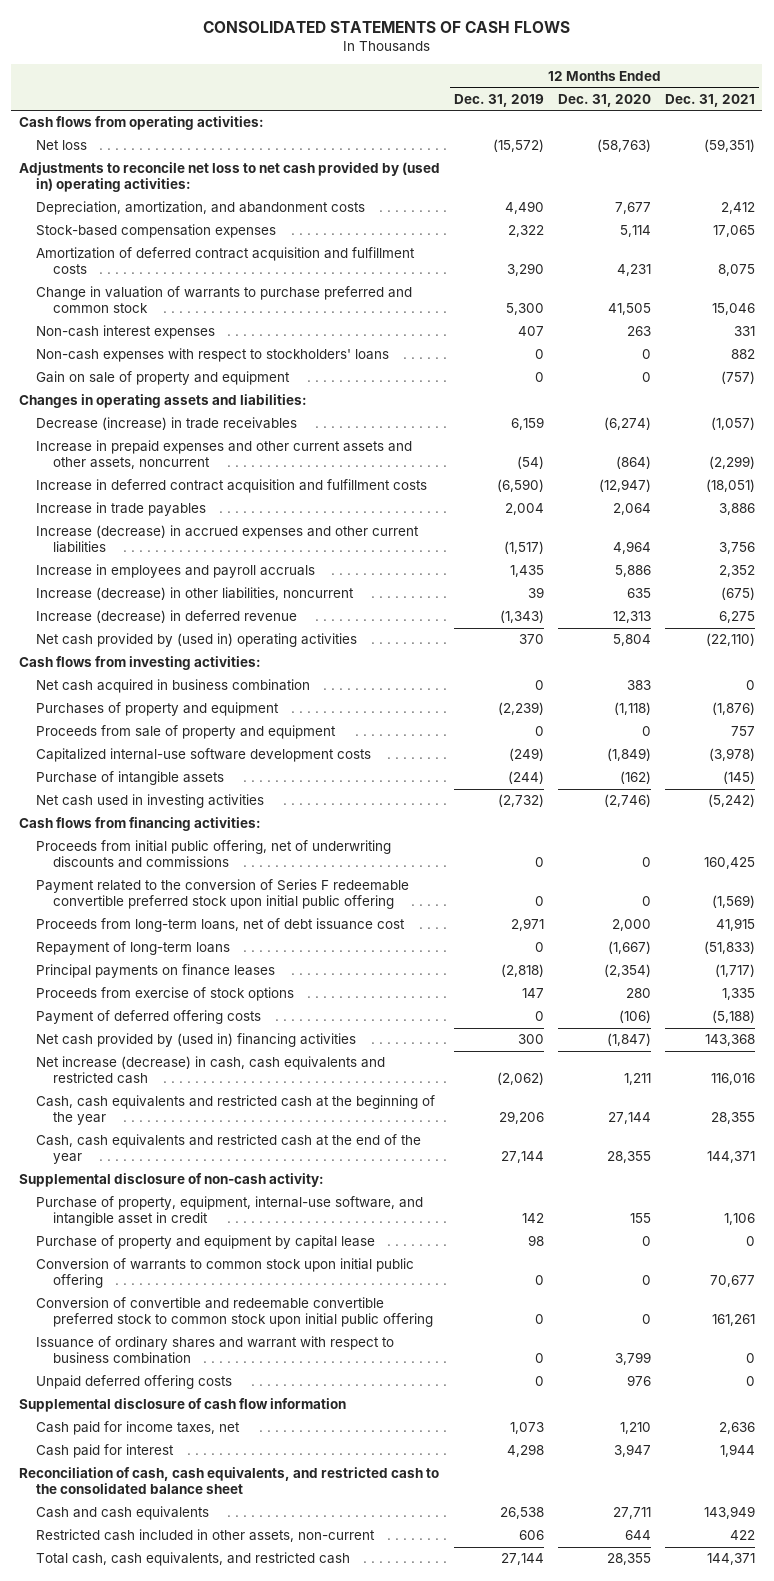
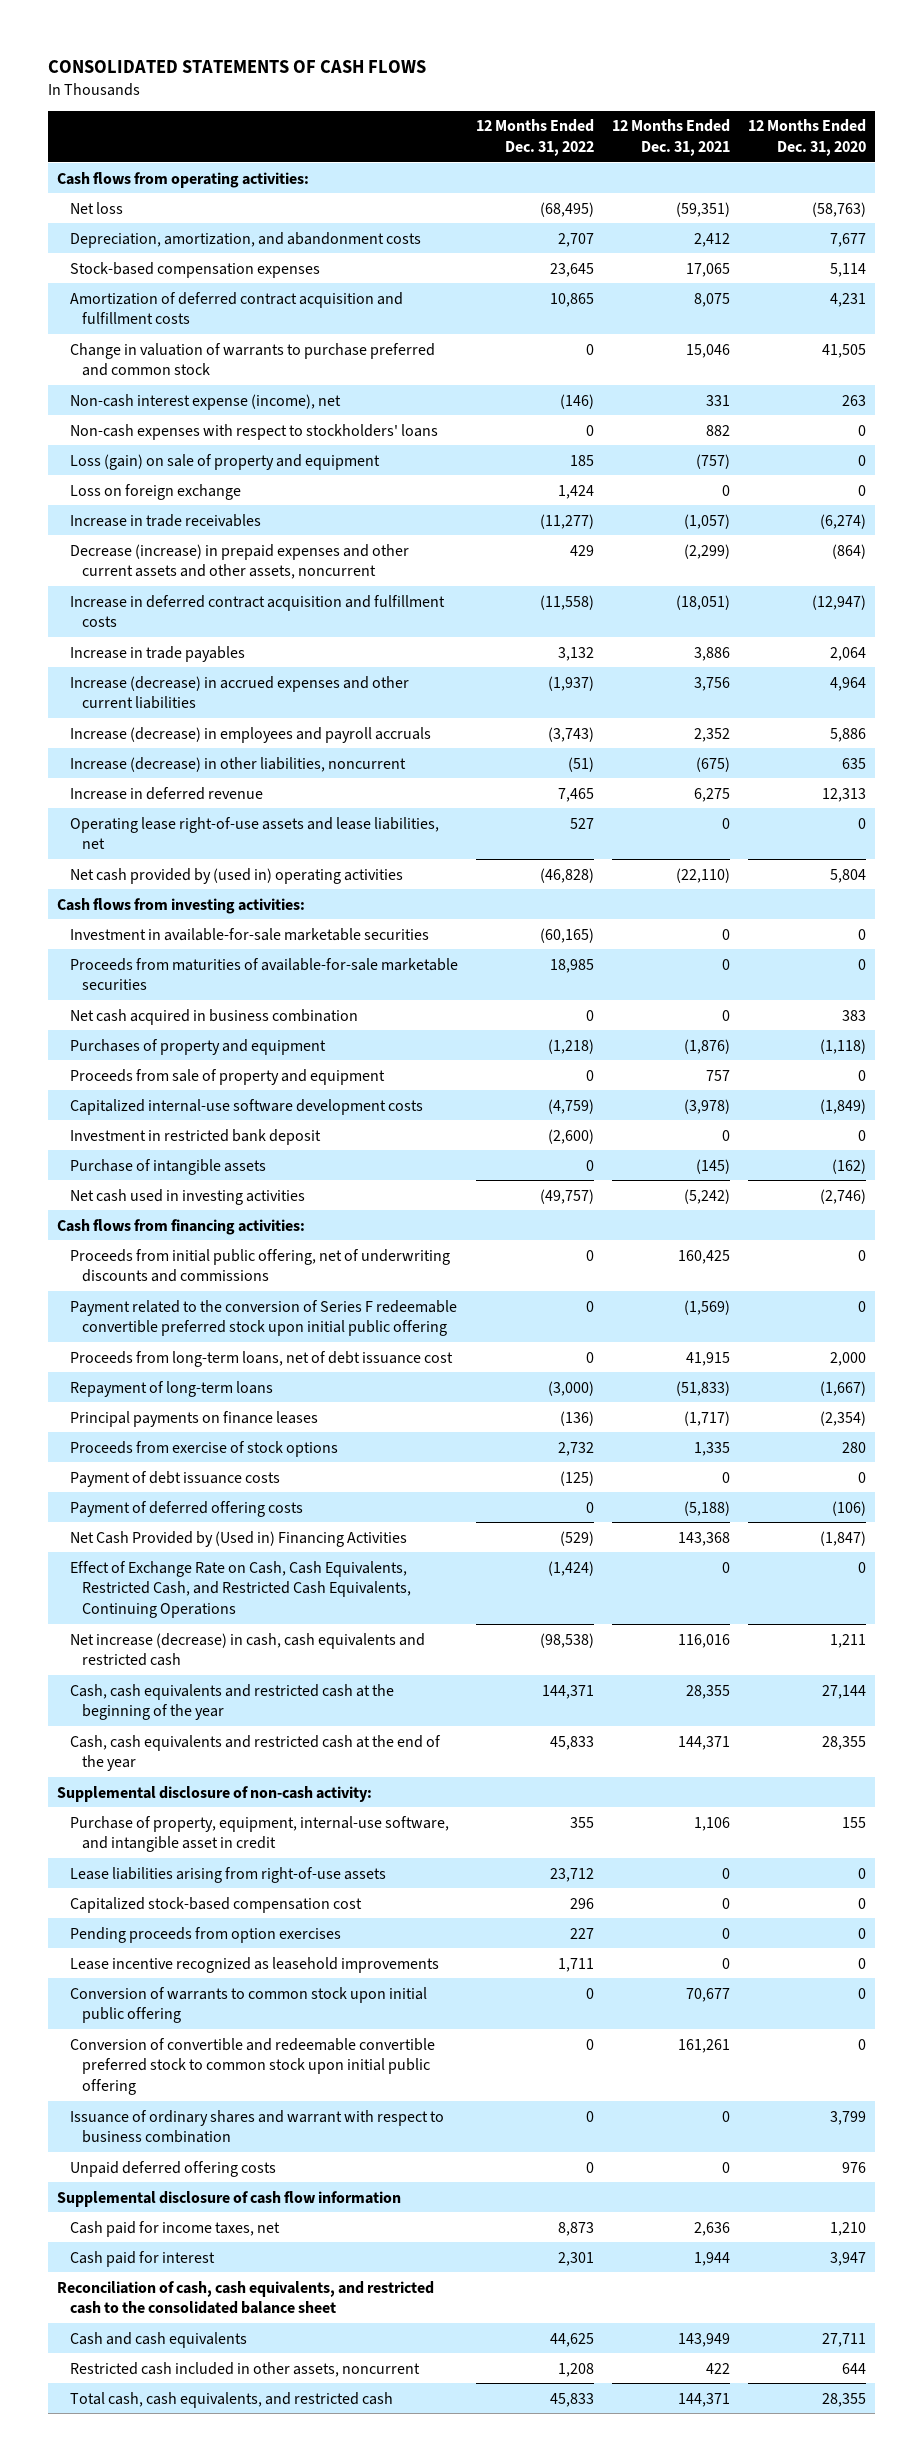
[453,93,544,107] Dec. 31, 2019 -> none
none -> [475,119,594,156] 12 Months Ended Dec. 31, 2022
[18,162,440,193] Adjustments to reconcile net loss to net cash provided by (used in) operating activities: -> none
[35,325,215,340] Non-cash interest expenses -> [69,393,341,410] Non-cash interest expense (income), net
[18,394,307,409] Changes in operating assets and liabilities: -> none
[35,371,290,386] Gain on sale of property and equipment -> [69,453,380,470] Loss (gain) on sale of property and equipment
none -> [69,483,241,500] Loss on foreign exchange
[35,417,297,431] Decrease (increase) in trade receivables -> [69,513,261,527] Increase in trade receivables
[35,440,412,470] Increase in prepaid expenses and other current assets and other assets, noncurrent -> [69,543,409,580] Decrease (increase) in prepaid expenses and other current assets and other assets, noncurrent
[35,564,315,579] Increase in employees and payroll accruals -> [69,726,431,743] Increase (decrease) in employees and payroll accruals
[35,610,297,624] Increase (decrease) in deferred revenue -> [69,786,263,800] Increase in deferred revenue
none -> [69,816,439,850] Operating lease right-of-use assets and lease liabilities, net
none -> [69,927,429,941] Investment in available-for-sale marketable securities
none -> [69,957,458,991] Proceeds from maturities of available-for-sale marketable securities
none -> [69,1128,321,1145] Investment in restricted bank deposit
none -> [69,1470,280,1487] Payment of debt issuance costs
[35,1033,356,1048] Net cash provided by (used in) financing activities -> [69,1530,407,1547] Net Cash Provided by (Used in) Financing Activities
none -> [69,1560,412,1618] Effect of Exchange Rate on Cash, Cash Equivalents, Restricted Cash, and Restricted Cash Equivalents, Continuing Operations
[35,1235,375,1250] Purchase of property and equipment by capital lease -> none
none -> [69,1866,386,1883] Lease liabilities arising from right-of-use assets
none -> [69,1896,362,1913] Capitalized stock-based compensation cost
none -> [69,1926,341,1943] Pending proceeds from option exercises
none -> [69,1956,439,1973] Lease incentive recognized as leasehold improvements
[35,1529,375,1543] Restricted cash included in other assets, non-current -> [69,2361,420,2377] Restricted cash included in other assets, noncurrent

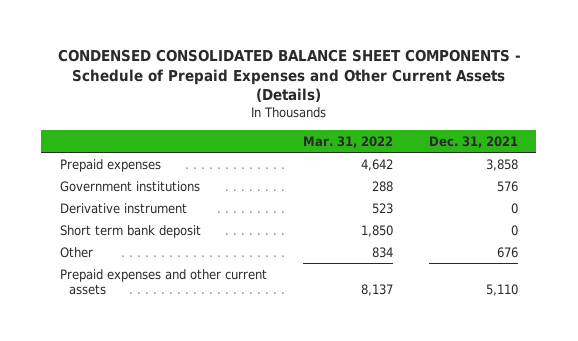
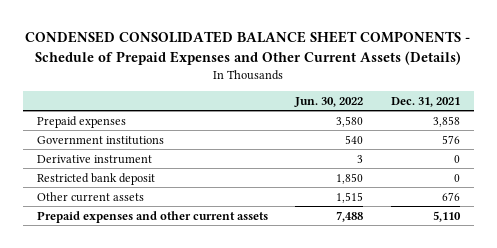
[302,135,393,148] Mar. 31, 2022 -> none
none -> [294,96,364,107] Jun. 30, 2022
[59,224,201,238] Short term bank deposit -> [36,172,155,185] Restricted bank deposit
[59,246,93,258] Other -> [36,191,144,202] Other current assets

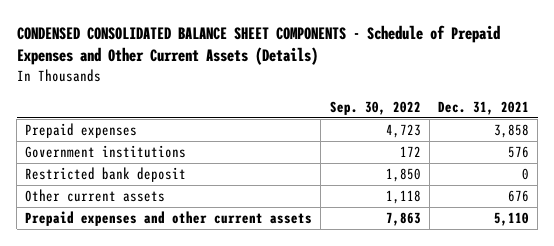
[294,96,364,107] Jun. 30, 2022 -> none
none -> [329,100,421,115] Sep. 30, 2022
[36,154,152,164] Derivative instrument -> none

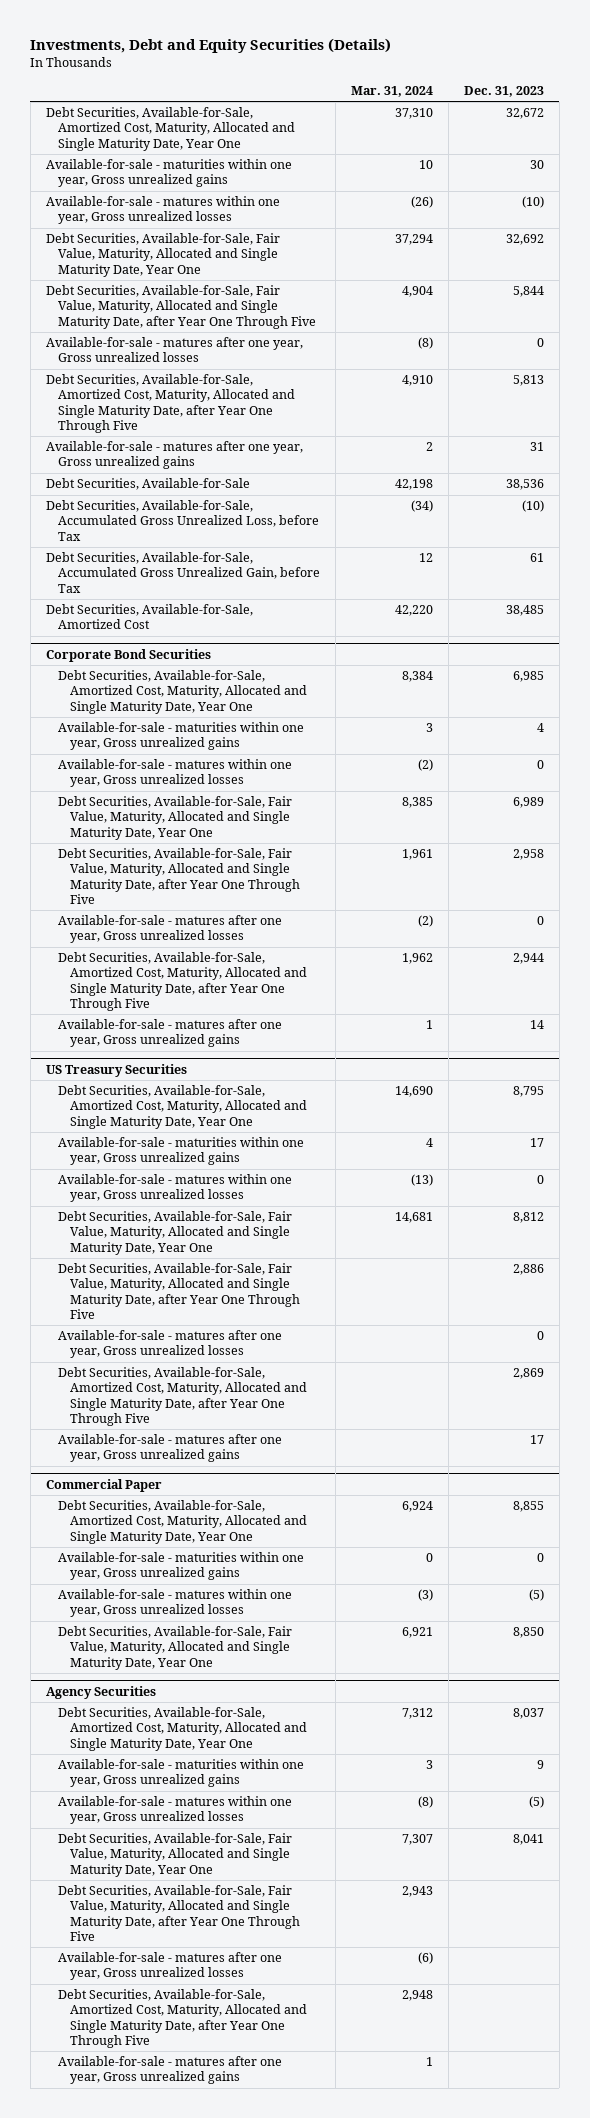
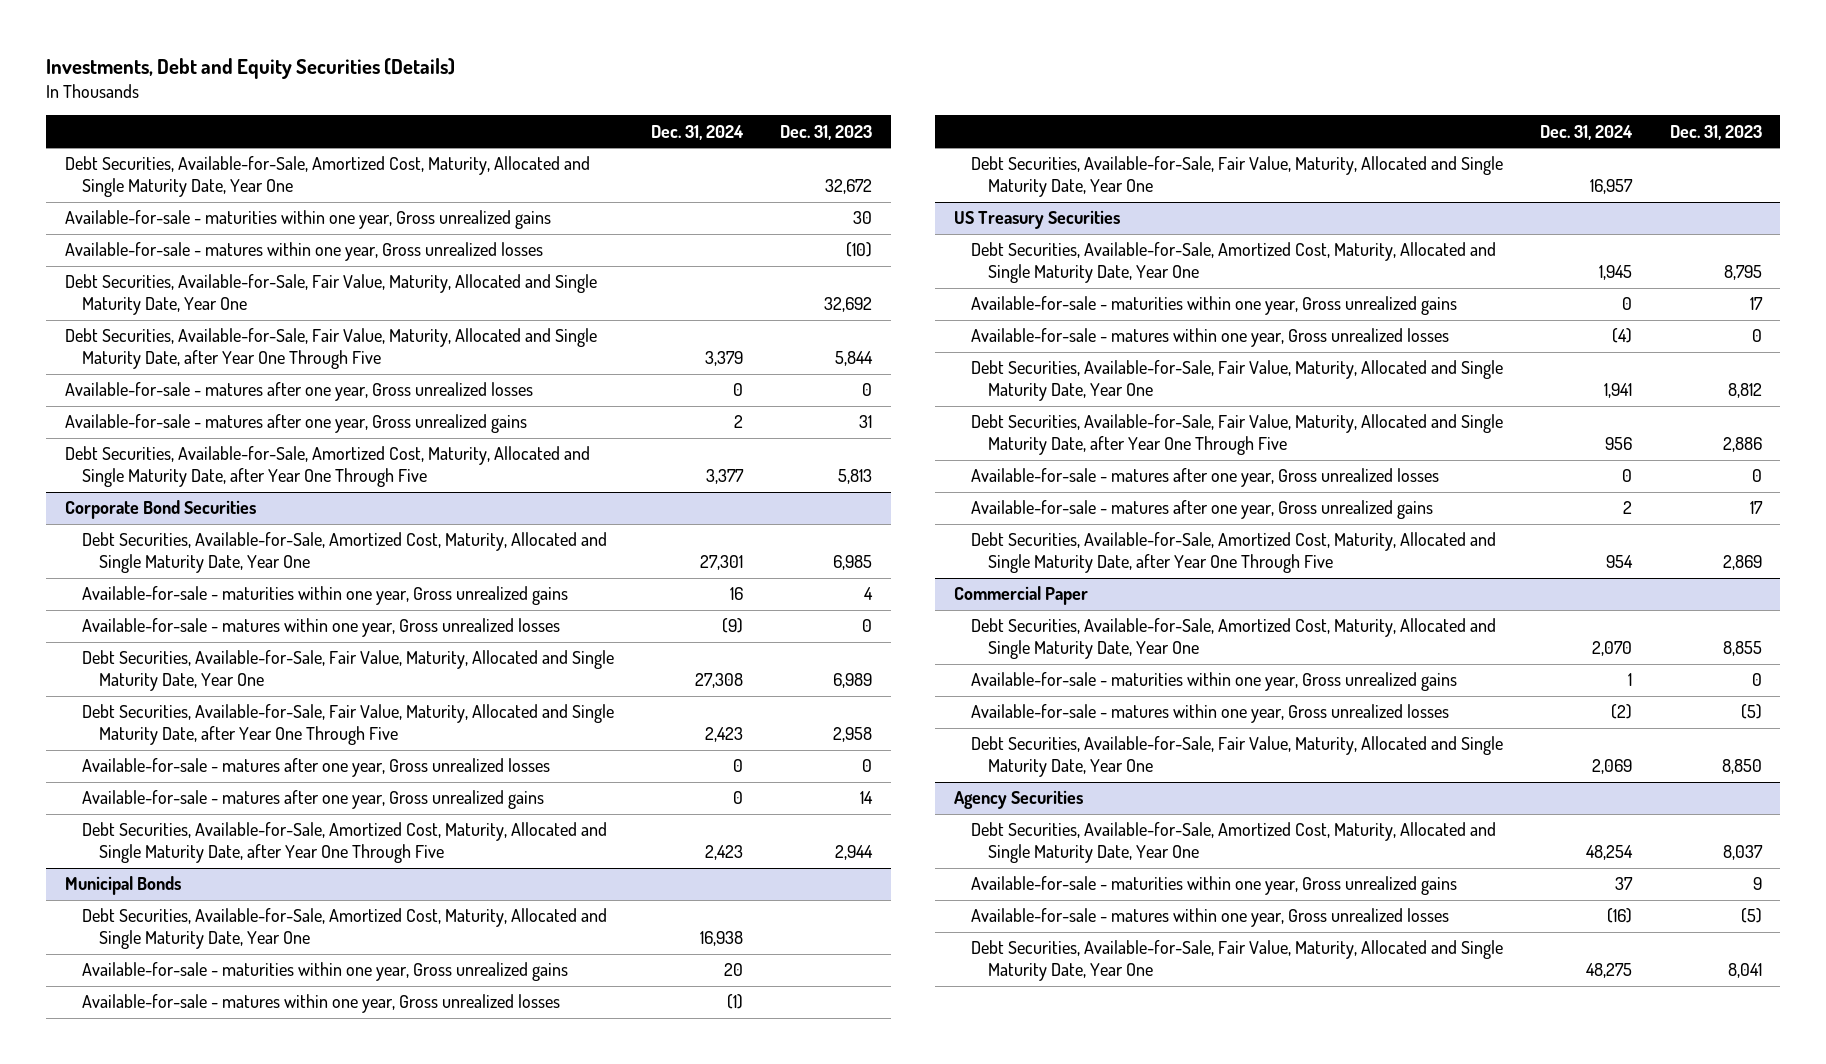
[350,85,433,97] Mar. 31, 2024 -> none
none -> [651,124,745,140] Dec. 31, 2024
[45,478,250,491] Debt Securities, Available-for-Sale -> none
[45,500,319,541] Debt Securities, Available-for-Sale, Accumulated Gross Unrealized Loss, before Tax -> none
[45,552,320,593] Debt Securities, Available-for-Sale, Accumulated Gross Unrealized Gain, before Tax -> none
[45,604,253,630] Debt Securities, Available-for-Sale, Amortized Cost -> none
[45,374,295,433] Debt Securities, Available-for-Sale, Amortized Cost, Maturity, Allocated and Single Maturity Date, after Year One Through Five -> [64,446,590,488] Debt Securities, Available-for-Sale, Amortized Cost, Maturity, Allocated and Single Maturity Date, after Year One Through Five
[57,952,307,1011] Debt Securities, Available-for-Sale, Amortized Cost, Maturity, Allocated and Single Maturity Date, after Year One Through Five -> [81,822,607,864] Debt Securities, Available-for-Sale, Amortized Cost, Maturity, Allocated and Single Maturity Date, after Year One Through Five
none -> [64,876,181,896] Municipal Bonds
none -> [81,908,607,950] Debt Securities, Available-for-Sale, Amortized Cost, Maturity, Allocated and Single Maturity Date, Year One
none -> [81,962,568,982] Available-for-sale - maturities within one year, Gross unrealized gains
none -> [81,994,560,1014] Available-for-sale - matures within one year, Gross unrealized losses
none -> [971,156,1504,198] Debt Securities, Available-for-Sale, Fair Value, Maturity, Allocated and Single Maturity Date, Year One
[57,1367,307,1426] Debt Securities, Available-for-Sale, Amortized Cost, Maturity, Allocated and Single Maturity Date, after Year One Through Five -> [971,532,1497,574] Debt Securities, Available-for-Sale, Amortized Cost, Maturity, Allocated and Single Maturity Date, after Year One Through Five
[57,1885,300,1941] Debt Securities, Available-for-Sale, Fair Value, Maturity, Allocated and Single Maturity Date, after Year One Through Five -> none
[57,1952,282,1981] Available-for-sale - matures after one year, Gross unrealized losses -> none
[57,1989,307,2048] Debt Securities, Available-for-Sale, Amortized Cost, Maturity, Allocated and Single Maturity Date, after Year One Through Five -> none
[57,2056,282,2085] Available-for-sale - matures after one year, Gross unrealized gains -> none

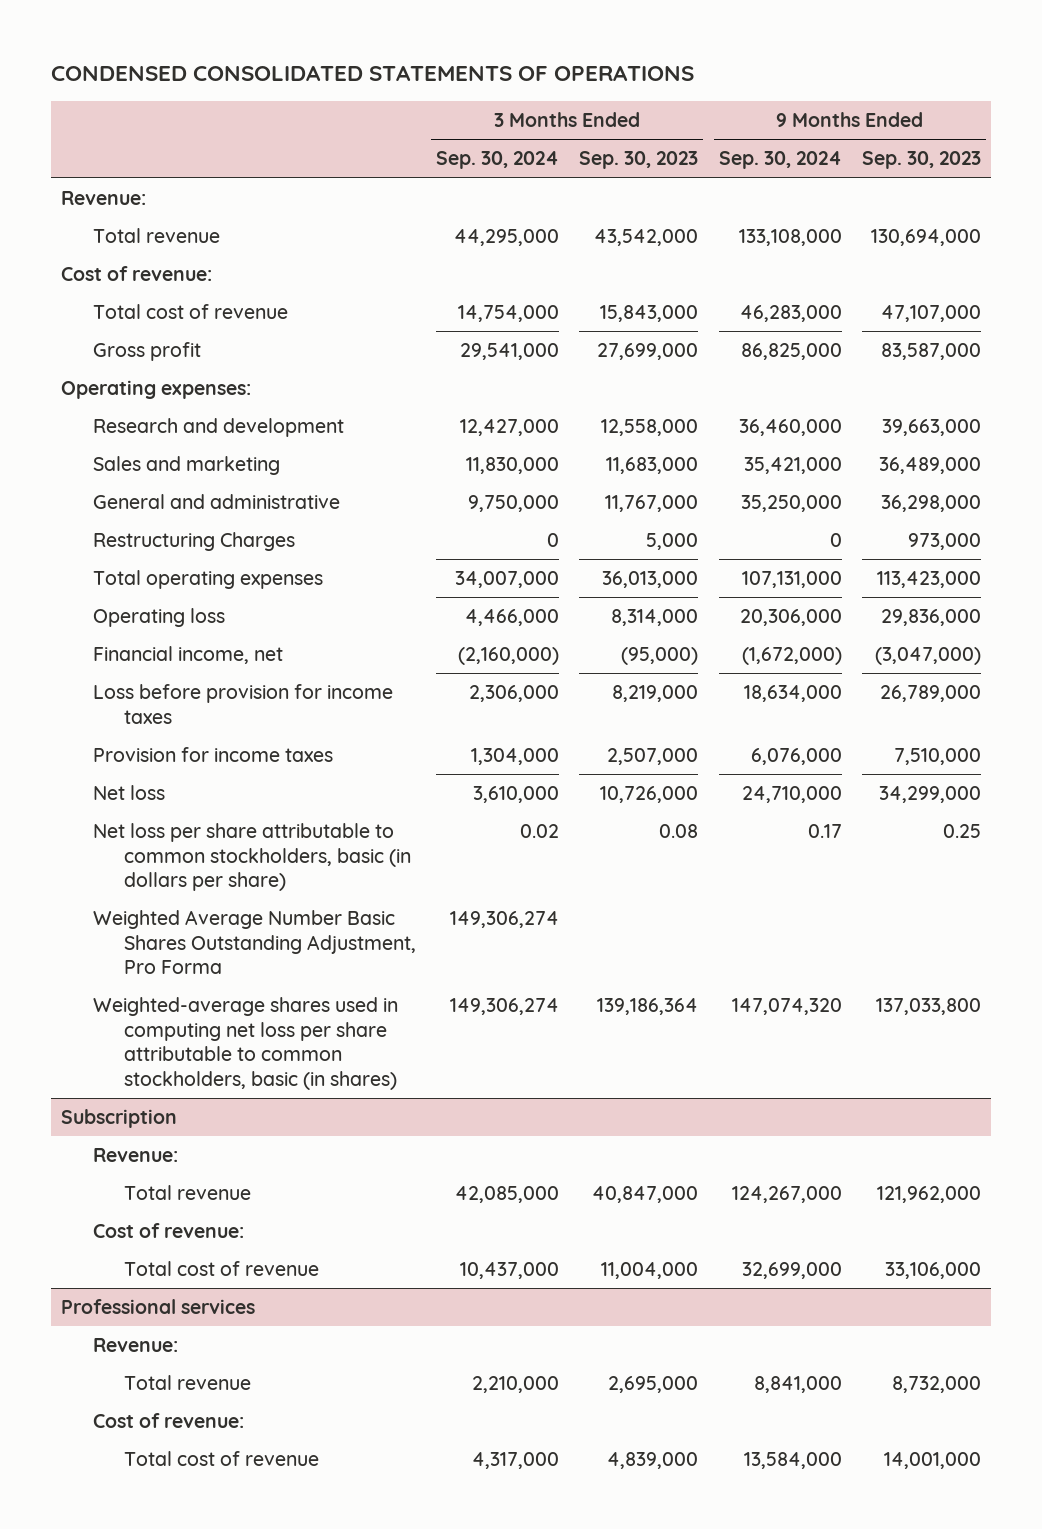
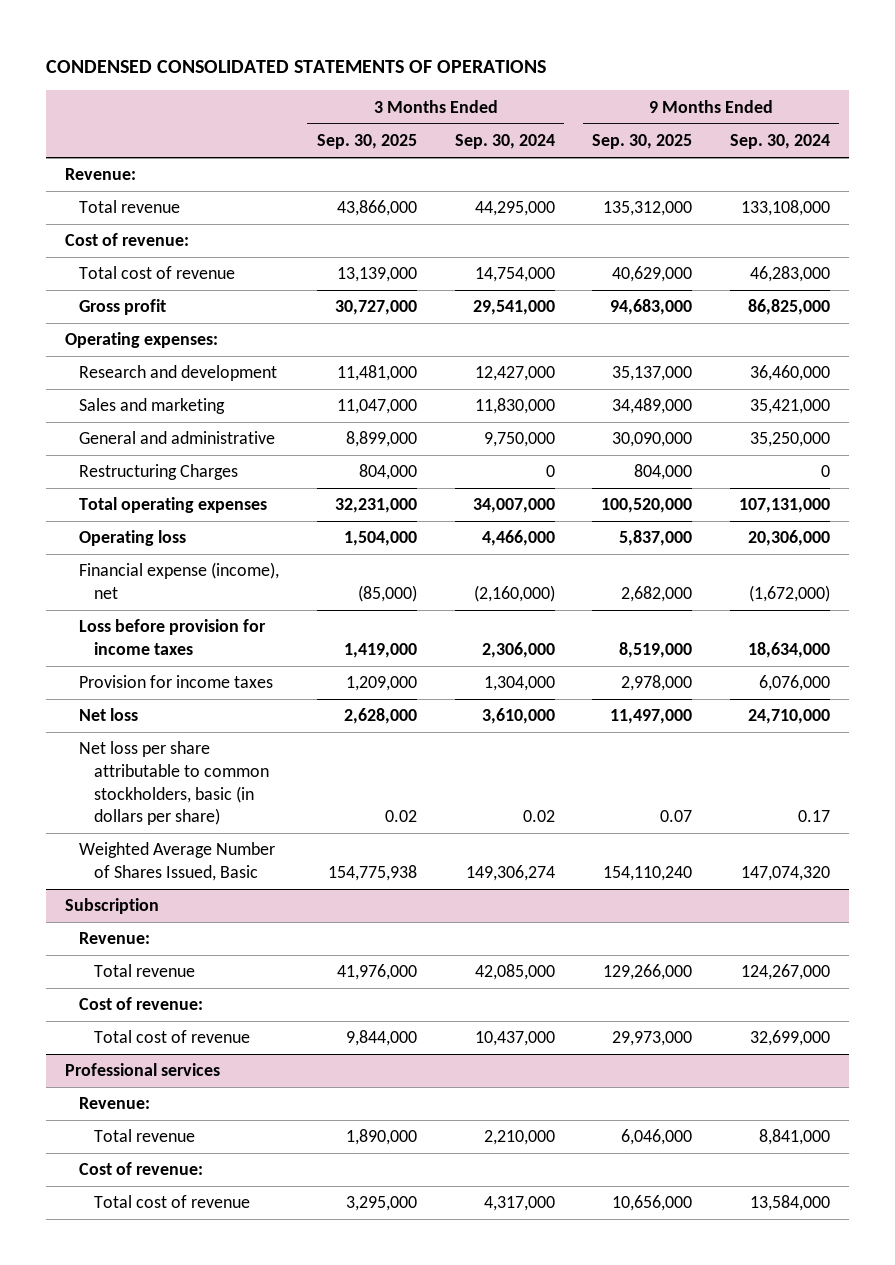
[579,151,699,170] Sep. 30, 2023 -> none
[862,151,982,170] Sep. 30, 2023 -> none
none -> [316,134,417,150] Sep. 30, 2025
none -> [592,134,693,150] Sep. 30, 2025
[92,646,283,665] Financial income, net -> [79,562,280,599] Financial expense (income), net
[92,910,416,975] Weighted Average Number Basic Shares Outstanding Adjustment, Pro Forma -> none
[92,997,398,1090] Weighted-average shares used in computing net loss per share attributable to common stockholders, basic (in shares) -> [79,842,276,881] Weighted Average Number of Shares Issued, Basic

